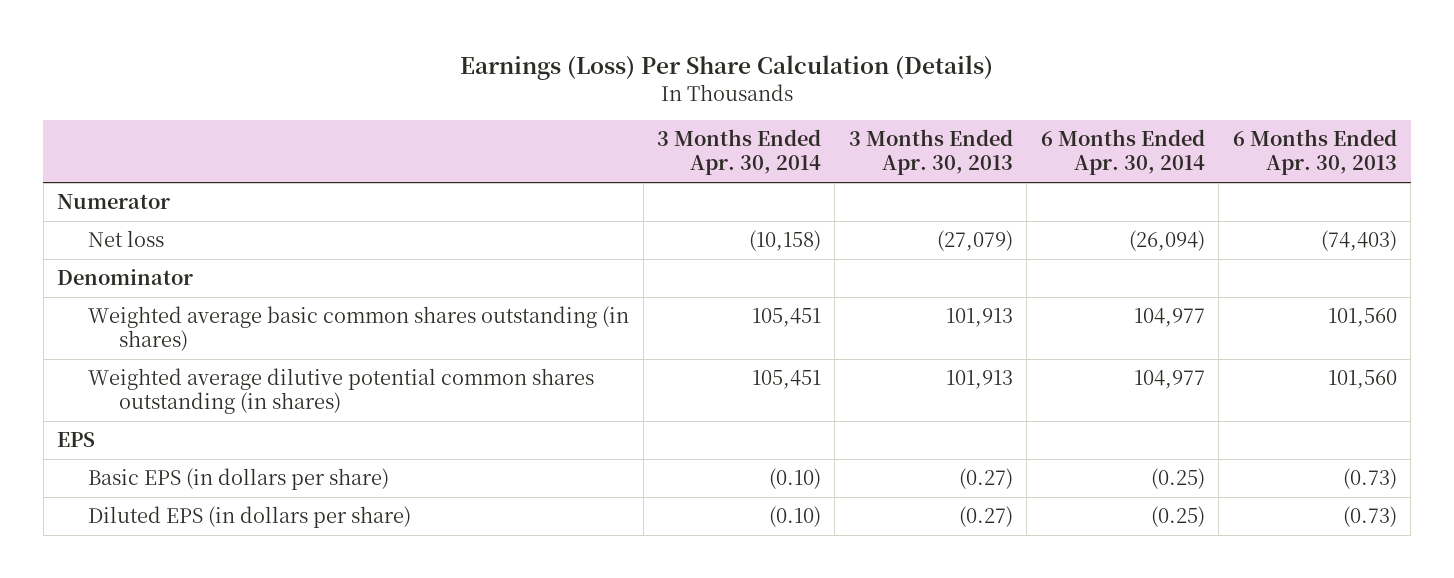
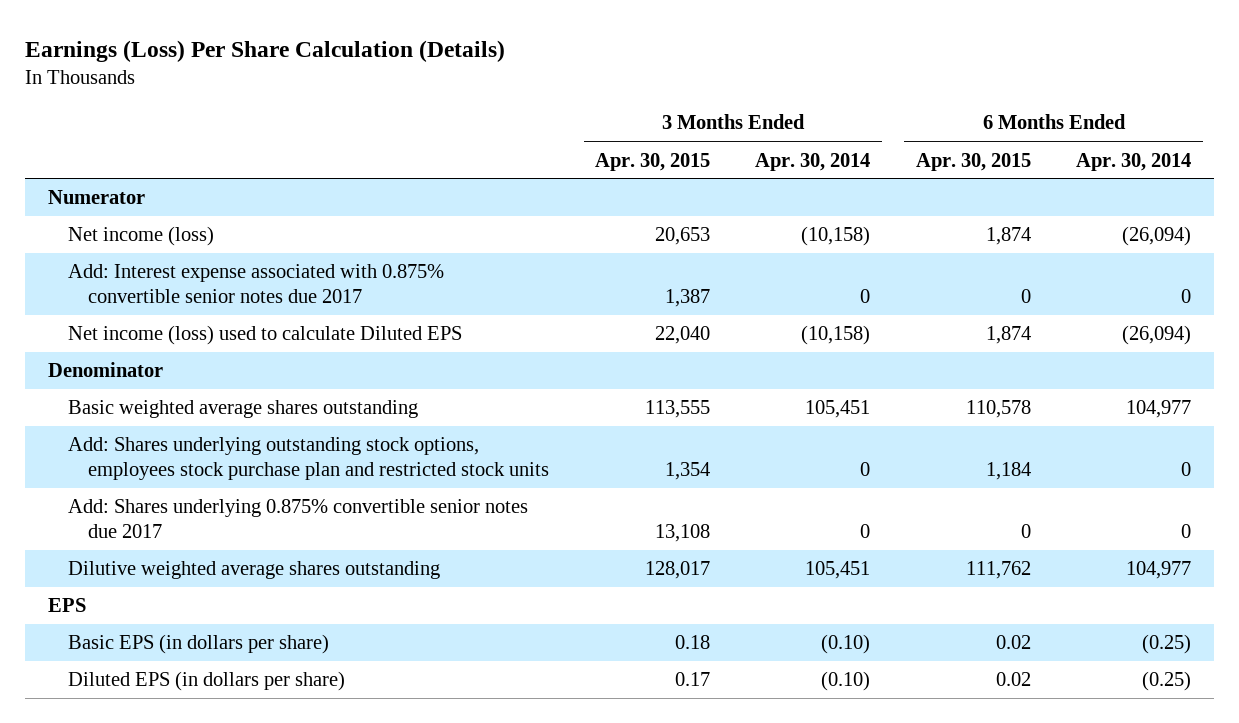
[848,129,1013,176] 3 Months Ended Apr. 30, 2013 -> none
[1232,129,1397,176] 6 Months Ended Apr. 30, 2013 -> none
none -> [594,152,710,171] Apr. 30, 2015
none -> [915,152,1031,171] Apr. 30, 2015
[88,230,165,248] Net loss -> [68,226,215,247] Net income (loss)
none -> [68,264,445,304] Add: Interest expense associated with 0.875% convertible senior notes due 2017
none -> [68,325,463,346] Net income (loss) used to calculate Diluted EPS
[88,306,630,352] Weighted average basic common shares outstanding (in shares) -> [68,400,419,419] Basic weighted average shares outstanding
none -> [68,437,550,481] Add: Shares underlying outstanding stock options, employees stock purchase plan and restricted stock units
none -> [68,499,529,539] Add: Shares underlying 0.875% convertible senior notes due 2017
[88,368,595,415] Weighted average dilutive potential common shares outstanding (in shares) -> [68,561,441,580] Dilutive weighted average shares outstanding

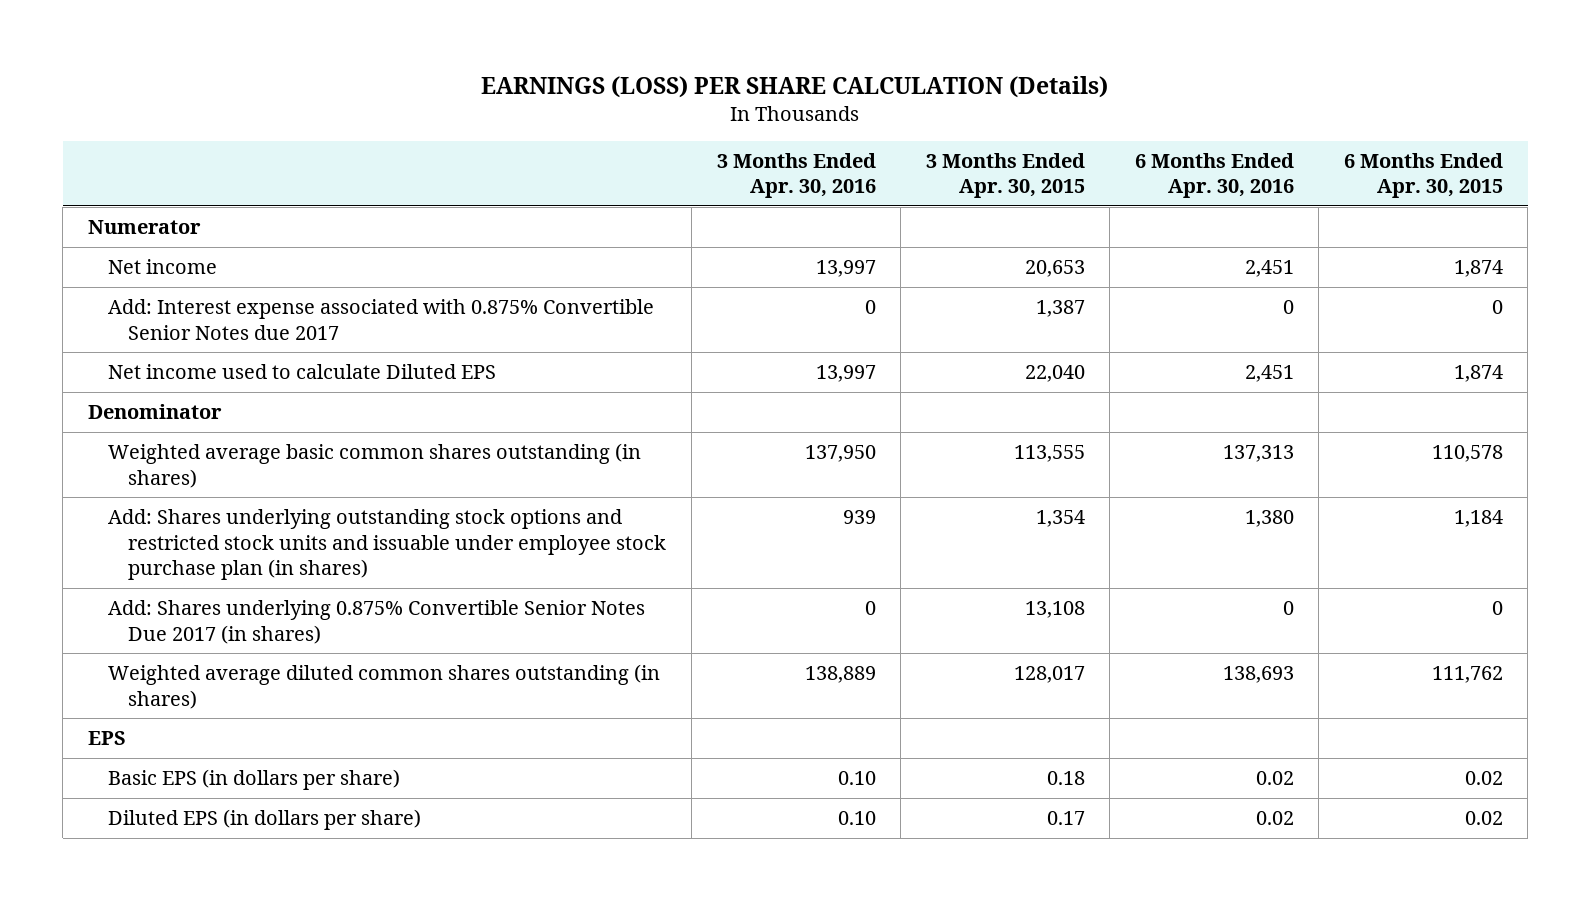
[25,39,506,62] Earnings (Loss) Per Share Calculation (Details) -> [481,75,1109,98] EARNINGS (LOSS) PER SHARE CALCULATION (Details)
[755,152,871,171] Apr. 30, 2014 -> none
[1076,152,1192,171] Apr. 30, 2014 -> none
none -> [716,152,876,199] 3 Months Ended Apr. 30, 2016
none -> [1134,152,1294,199] 6 Months Ended Apr. 30, 2016
[68,226,215,247] Net income (loss) -> [108,259,218,275] Net income
[68,264,445,304] Add: Interest expense associated with 0.875% convertible senior notes due 2017 -> [108,299,655,340] Add: Interest expense associated with 0.875% Convertible Senior Notes due 2017
[68,325,463,346] Net income (loss) used to calculate Diluted EPS -> [108,364,497,380] Net income used to calculate Diluted EPS
[68,400,419,419] Basic weighted average shares outstanding -> [108,443,642,488] Weighted average basic common shares outstanding (in shares)
[68,437,550,481] Add: Shares underlying outstanding stock options, employees stock purchase plan and restricted stock units -> [108,509,667,580] Add: Shares underlying outstanding stock options and restricted stock units and issuable under employee stock purchase plan (in shares)
[68,499,529,539] Add: Shares underlying 0.875% convertible senior notes due 2017 -> [108,600,646,644] Add: Shares underlying 0.875% Convertible Senior Notes Due 2017 (in shares)
[68,561,441,580] Dilutive weighted average shares outstanding -> [108,664,661,709] Weighted average diluted common shares outstanding (in shares)

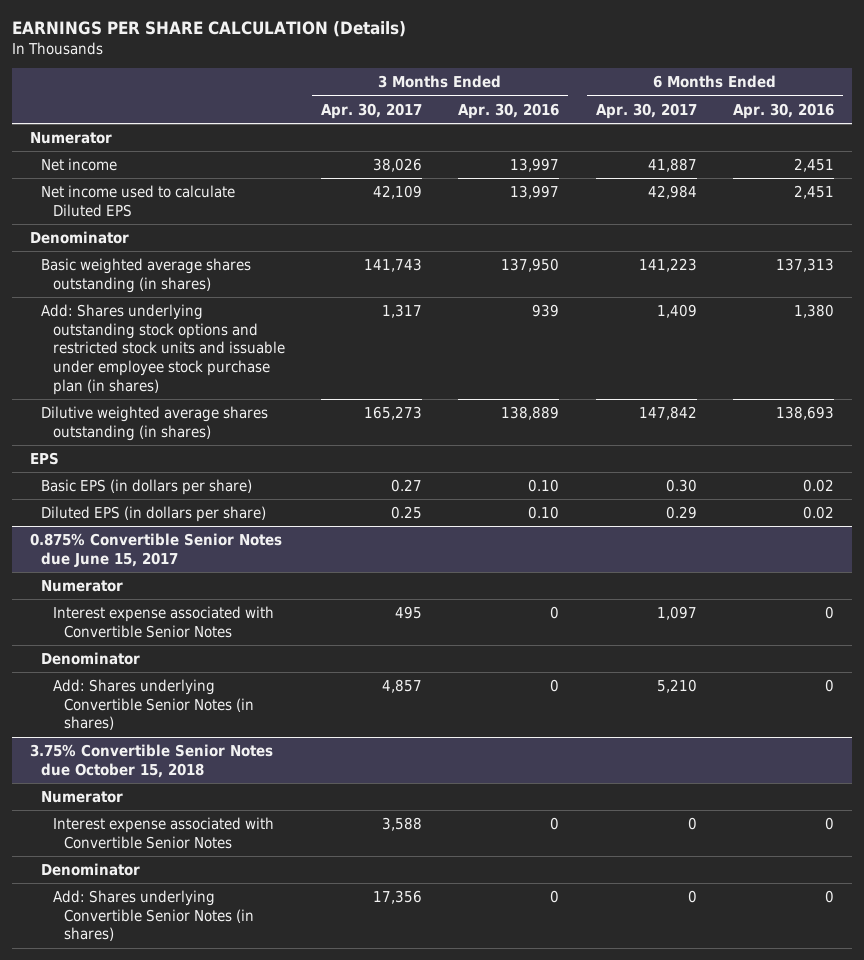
[481,75,1109,98] EARNINGS (LOSS) PER SHARE CALCULATION (Details) -> [12,21,407,38] EARNINGS PER SHARE CALCULATION (Details)
[925,152,1085,199] 3 Months Ended Apr. 30, 2015 -> none
[1343,152,1503,199] 6 Months Ended Apr. 30, 2015 -> none
none -> [321,102,423,119] Apr. 30, 2017
none -> [595,102,697,119] Apr. 30, 2017
[108,299,655,340] Add: Interest expense associated with 0.875% Convertible Senior Notes due 2017 -> none
[108,443,642,488] Weighted average basic common shares outstanding (in shares) -> [41,257,252,293] Basic weighted average shares outstanding (in shares)
[108,600,646,644] Add: Shares underlying 0.875% Convertible Senior Notes Due 2017 (in shares) -> none
[108,664,661,709] Weighted average diluted common shares outstanding (in shares) -> [41,405,269,441] Dilutive weighted average shares outstanding (in shares)
none -> [30,532,283,567] 0.875% Convertible Senior Notes due June 15, 2017
none -> [41,579,124,592] Numerator
none -> [52,605,274,638] Interest expense associated with Convertible Senior Notes
none -> [41,651,141,665] Denominator
none -> [52,678,254,731] Add: Shares underlying Convertible Senior Notes (in shares)
none -> [30,743,274,778] 3.75% Convertible Senior Notes due October 15, 2018
none -> [41,790,124,803] Numerator
none -> [52,816,274,849] Interest expense associated with Convertible Senior Notes
none -> [41,862,141,876] Denominator
none -> [52,889,254,942] Add: Shares underlying Convertible Senior Notes (in shares)

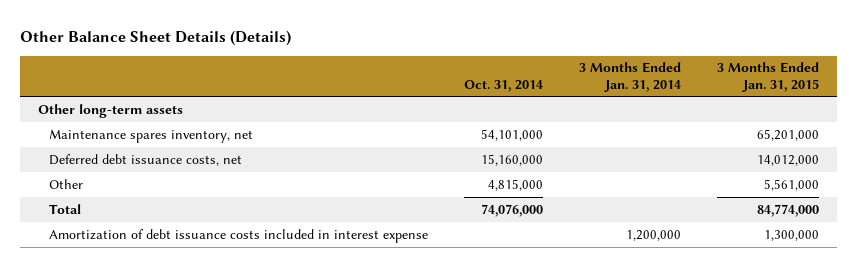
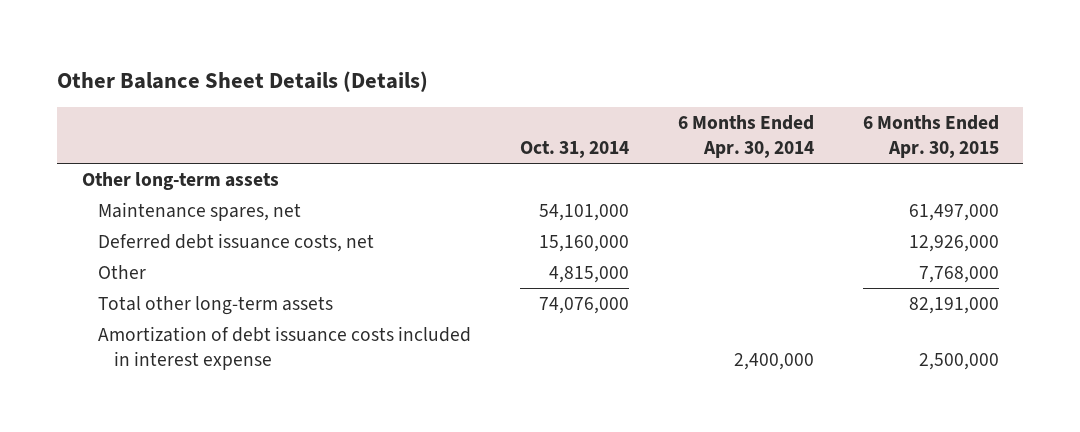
[579,62,682,92] 3 Months Ended Jan. 31, 2014 -> none
[717,62,820,92] 3 Months Ended Jan. 31, 2015 -> none
none -> [677,115,814,159] 6 Months Ended Apr. 30, 2014
none -> [862,115,999,159] 6 Months Ended Apr. 30, 2015
[48,128,253,143] Maintenance spares inventory, net -> [97,202,301,222] Maintenance spares, net
[48,203,81,214] Total -> [97,296,333,316] Total other long-term assets

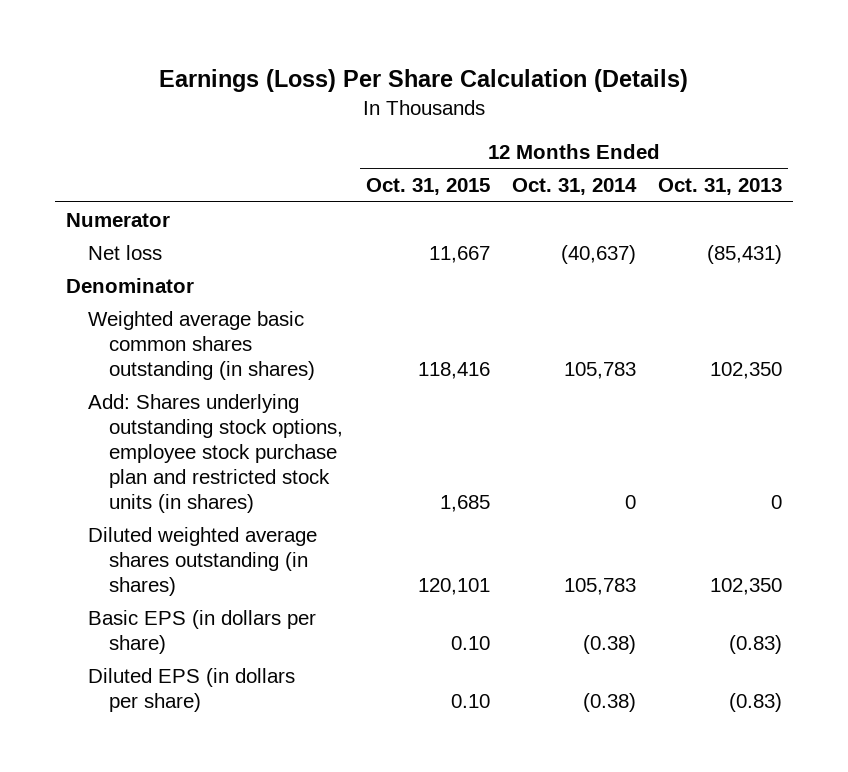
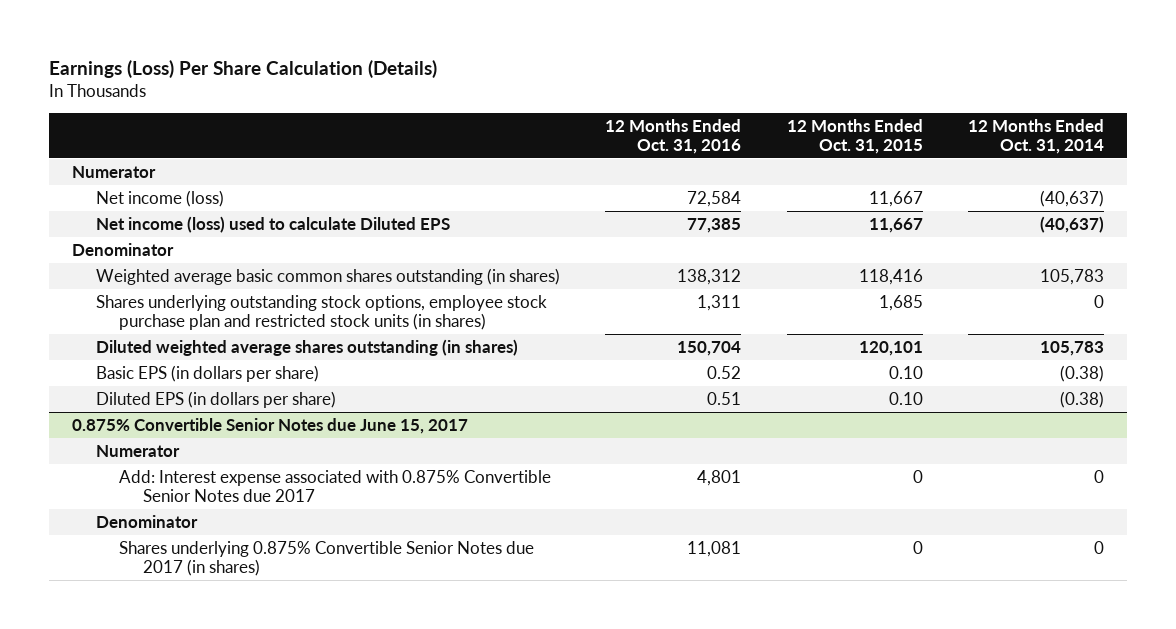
[658,178,783,196] Oct. 31, 2013 -> none
none -> [605,118,742,154] 12 Months Ended Oct. 31, 2016
[87,244,162,260] Net loss -> [95,189,224,207] Net income (loss)
none -> [95,215,450,233] Net income (loss) used to calculate Diluted EPS
[87,393,344,514] Add: Shares underlying outstanding stock options, employee stock purchase plan and restricted stock units (in shares) -> [95,294,547,330] Shares underlying outstanding stock options, employee stock purchase plan and restricted stock units (in shares)
none -> [71,417,468,434] 0.875% Convertible Senior Notes due June 15, 2017
none -> [95,444,180,457] Numerator
none -> [119,469,552,502] Add: Interest expense associated with 0.875% Convertible Senior Notes due 2017
none -> [95,514,198,528] Denominator
none -> [119,540,535,576] Shares underlying 0.875% Convertible Senior Notes due 2017 (in shares)

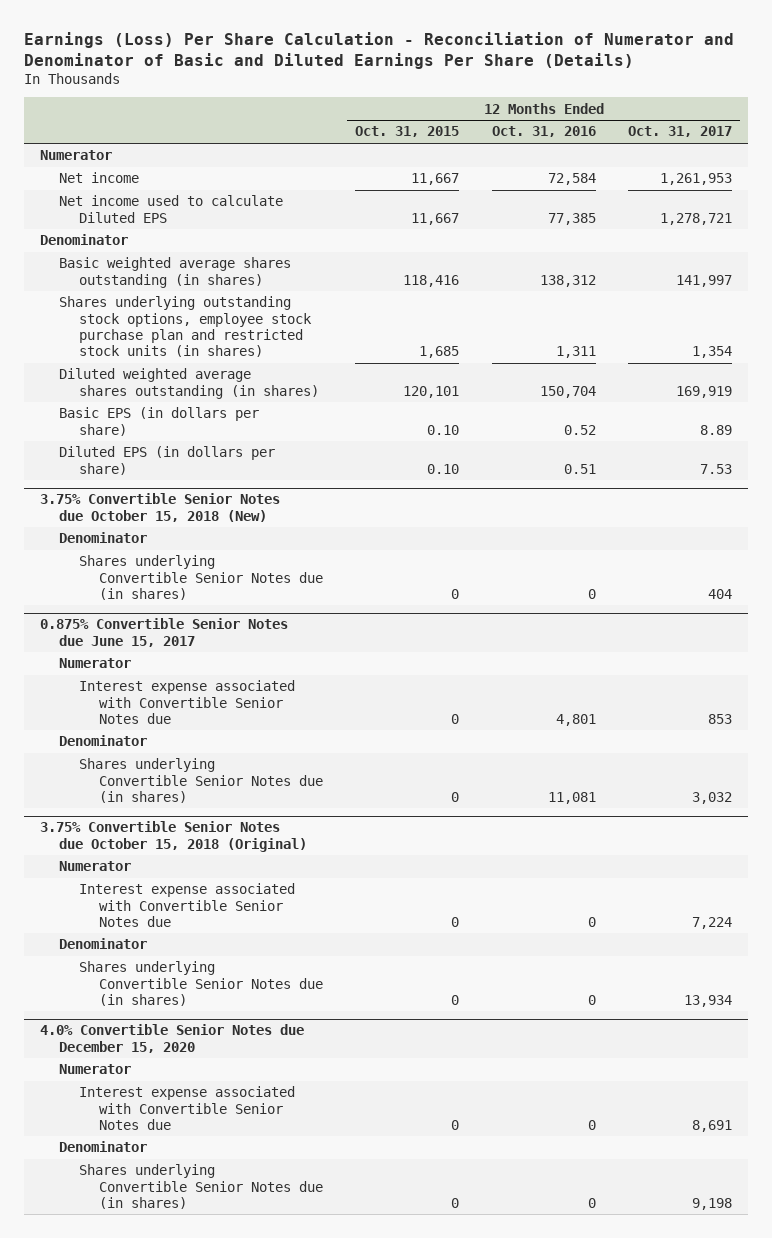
[49,59,438,78] Earnings (Loss) Per Share Calculation (Details) -> [23,31,734,69] Earnings (Loss) Per Share Calculation - Reconciliation of Numerator and Denominator of Basic and Diluted Earnings Per Share (Details)
[968,118,1105,154] 12 Months Ended Oct. 31, 2014 -> none
none -> [628,126,733,138] Oct. 31, 2017
[95,189,224,207] Net income (loss) -> [59,172,140,184] Net income
[95,215,450,233] Net income (loss) used to calculate Diluted EPS -> [59,195,284,223] Net income used to calculate Diluted EPS
[95,267,560,285] Weighted average basic common shares outstanding (in shares) -> [59,257,292,288] Basic weighted average shares outstanding (in shares)
none -> [39,493,280,522] 3.75% Convertible Senior Notes due October 15, 2018 (New)
none -> [59,532,148,544] Denominator
none -> [79,555,323,600] Shares underlying Convertible Senior Notes due (in shares)
[119,469,552,502] Add: Interest expense associated with 0.875% Convertible Senior Notes due 2017 -> [79,680,296,724] Interest expense associated with Convertible Senior Notes due
[119,540,535,576] Shares underlying 0.875% Convertible Senior Notes due 2017 (in shares) -> [79,758,323,803] Shares underlying Convertible Senior Notes due (in shares)
none -> [39,821,308,852] 3.75% Convertible Senior Notes due October 15, 2018 (Original)
none -> [59,861,132,872] Numerator
none -> [79,883,296,927] Interest expense associated with Convertible Senior Notes due
none -> [59,938,148,950] Denominator
none -> [79,961,323,1006] Shares underlying Convertible Senior Notes due (in shares)
none -> [39,1024,304,1053] 4.0% Convertible Senior Notes due December 15, 2020
none -> [59,1064,132,1075] Numerator
none -> [79,1086,296,1130] Interest expense associated with Convertible Senior Notes due
none -> [59,1141,148,1153] Denominator
none -> [79,1164,323,1209] Shares underlying Convertible Senior Notes due (in shares)

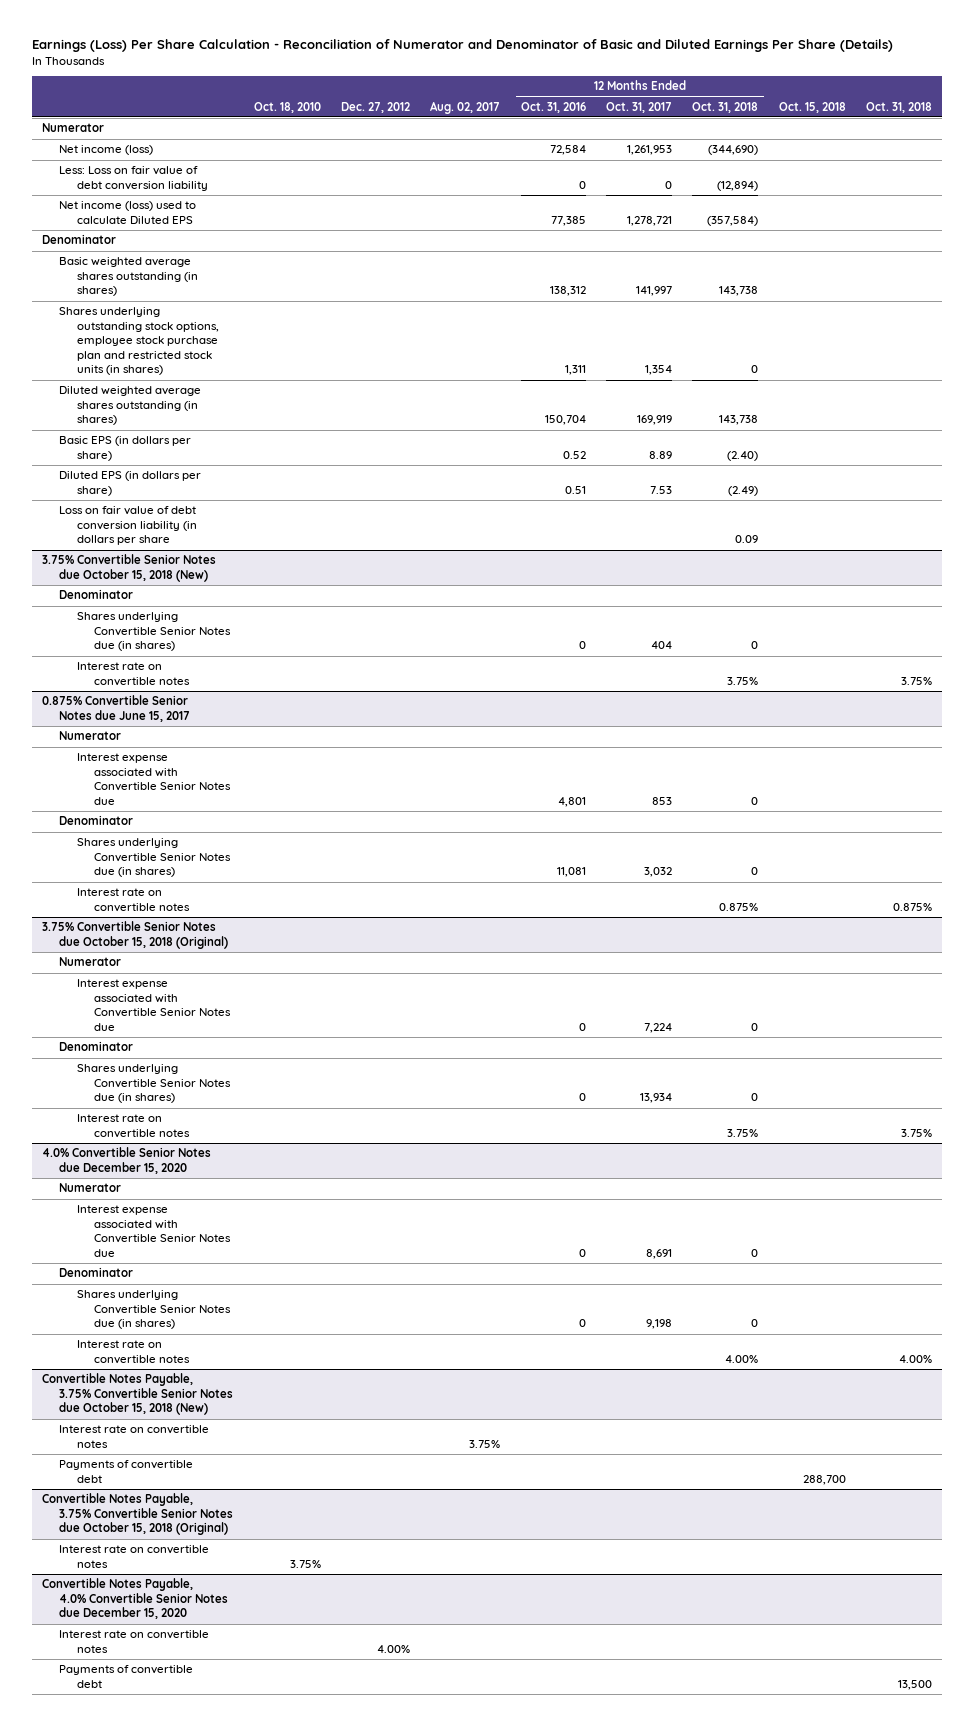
[355,126,460,138] Oct. 31, 2015 -> none
none -> [253,101,321,113] Oct. 18, 2010
none -> [341,101,411,113] Dec. 27, 2012
none -> [430,100,501,114] Aug. 02, 2017
none -> [692,101,759,113] Oct. 31, 2018
none -> [778,101,846,113] Oct. 15, 2018
none -> [866,101,933,113] Oct. 31, 2018
[59,172,140,184] Net income -> [59,145,154,156] Net income (loss)
none -> [59,166,208,191] Less: Loss on fair value of debt conversion liability
[59,195,284,223] Net income used to calculate Diluted EPS -> [59,201,197,224] Net income (loss) used to calculate Diluted EPS
none -> [59,506,197,546] Loss on fair value of debt conversion liability (in dollars per share
none -> [76,662,191,686] Interest rate on convertible notes
none -> [76,888,191,912] Interest rate on convertible notes
none -> [76,1114,191,1138] Interest rate on convertible notes
none -> [76,1340,191,1364] Interest rate on convertible notes
none -> [42,1373,234,1416] Convertible Notes Payable, 3.75% Convertible Senior Notes due October 15, 2018 (New)
none -> [59,1425,210,1448] Interest rate on convertible notes
none -> [59,1460,194,1483] Payments of convertible debt
none -> [42,1493,234,1536] Convertible Notes Payable, 3.75% Convertible Senior Notes due October 15, 2018 (Original)
none -> [59,1545,210,1568] Interest rate on convertible notes
none -> [42,1578,229,1620] Convertible Notes Payable, 4.0% Convertible Senior Notes due December 15, 2020
none -> [59,1630,210,1653] Interest rate on convertible notes
none -> [59,1665,194,1688] Payments of convertible debt

